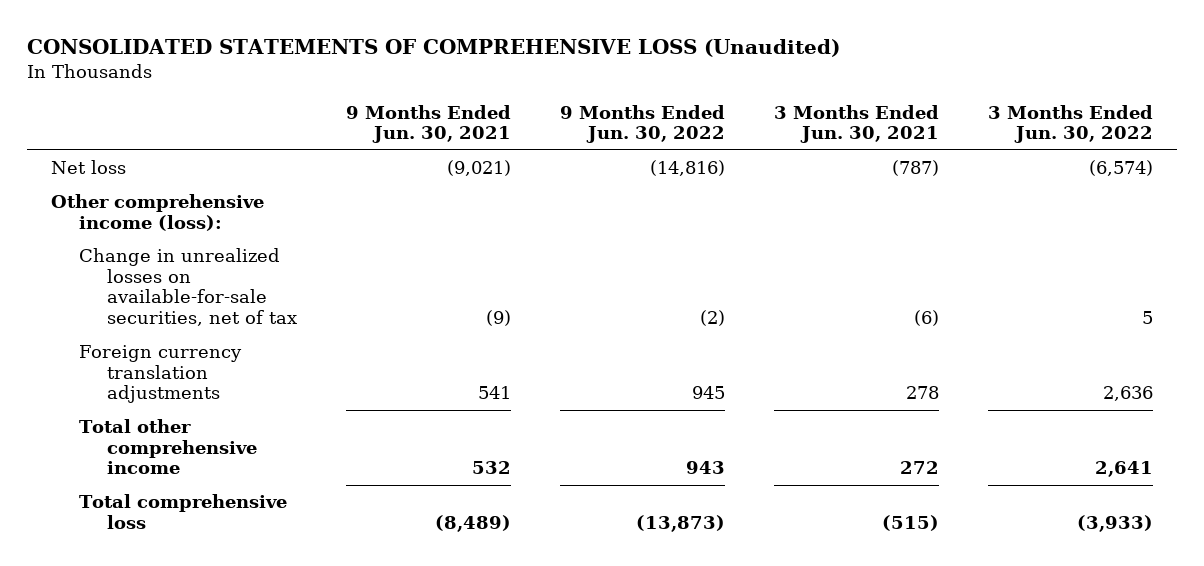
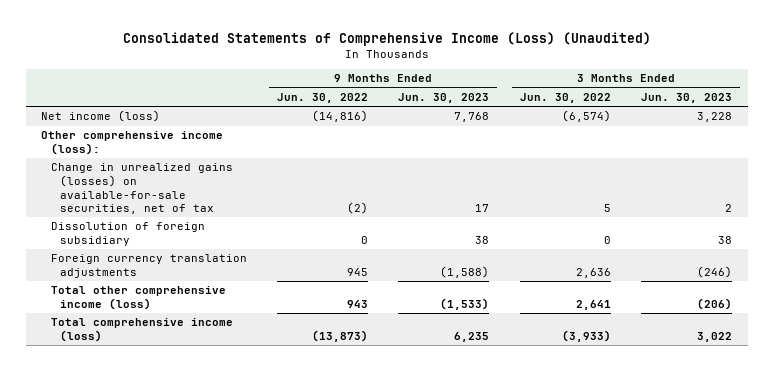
[26,39,840,58] CONSOLIDATED STATEMENTS OF COMPREHENSIVE LOSS (Unaudited) -> [122,32,651,47] Consolidated Statements of Comprehensive Income (Loss) (Unaudited)
[345,104,511,144] 9 Months Ended Jun. 30, 2021 -> none
[773,104,939,144] 3 Months Ended Jun. 30, 2021 -> none
none -> [398,92,490,103] Jun. 30, 2023
none -> [641,92,733,103] Jun. 30, 2023
[51,160,127,175] Net loss -> [41,110,161,123] Net income (loss)
[79,248,297,327] Change in unrealized losses on available-for-sale securities, net of tax -> [50,163,233,215] Change in unrealized gains (losses) on available-for-sale securities, net of tax
none -> [50,222,205,246] Dissolution of foreign subsidiary
[79,419,257,475] Total other comprehensive income -> [50,286,226,310] Total other comprehensive income (loss)
[79,494,288,529] Total comprehensive loss -> [50,318,233,342] Total comprehensive income (loss)

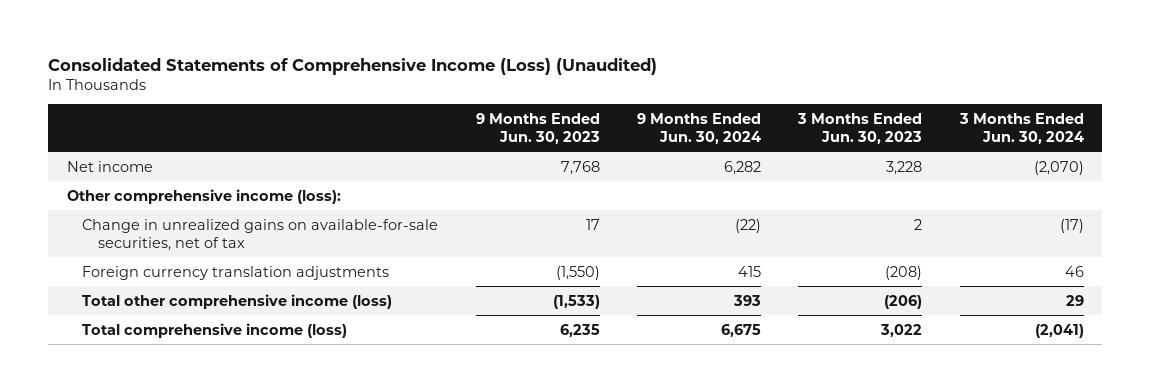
[277,92,369,103] Jun. 30, 2022 -> none
[519,92,611,103] Jun. 30, 2022 -> none
none -> [637,112,762,144] 9 Months Ended Jun. 30, 2024
none -> [958,112,1084,144] 3 Months Ended Jun. 30, 2024
[41,110,161,123] Net income (loss) -> [67,160,154,172] Net income
[50,222,205,246] Dissolution of foreign subsidiary -> none
[50,163,233,215] Change in unrealized gains (losses) on available-for-sale securities, net of tax -> [82,218,439,251] Change in unrealized gains on available-for-sale securities, net of tax
[440,265,490,278] (1,588) -> [555,265,600,280] (1,550)
[697,265,733,278] (246) -> [885,265,923,280] (208)

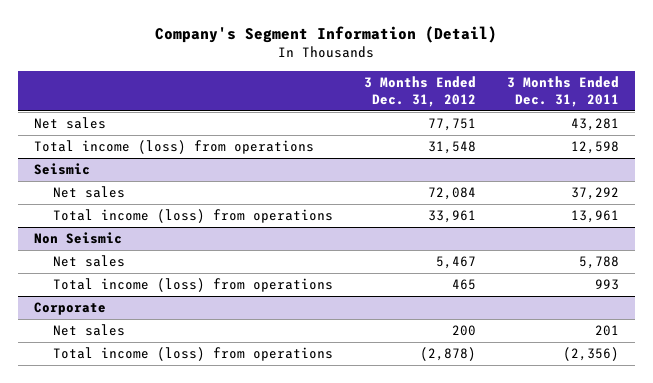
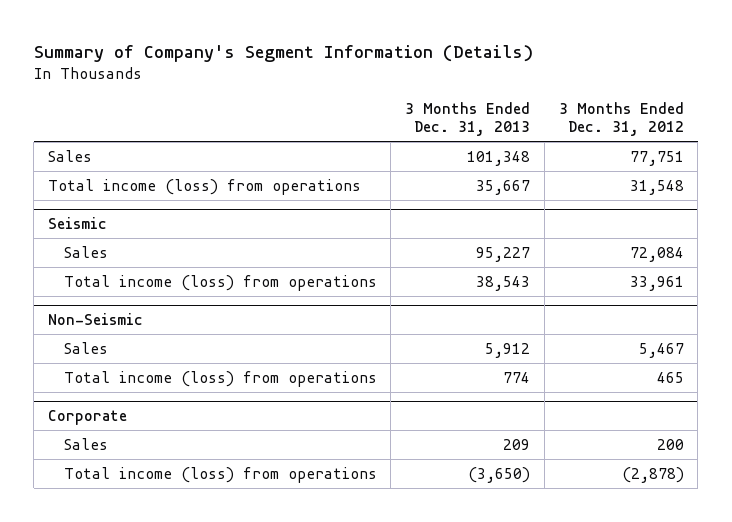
[155,26,498,44] Company's Segment Information (Detail) -> [33,44,533,62] Summary of Company's Segment Information (Details)
[507,76,620,107] 3 Months Ended Dec. 31, 2011 -> none
none -> [405,101,531,137] 3 Months Ended Dec. 31, 2013
[33,117,106,130] Net sales -> [47,149,92,162] Sales
[52,186,125,199] Net sales -> [63,245,108,258] Sales
[33,232,122,245] Non Seismic -> [47,313,143,326] Non-Seismic
[52,255,125,268] Net sales -> [63,341,108,354] Sales
[52,324,125,337] Net sales -> [63,437,108,450] Sales

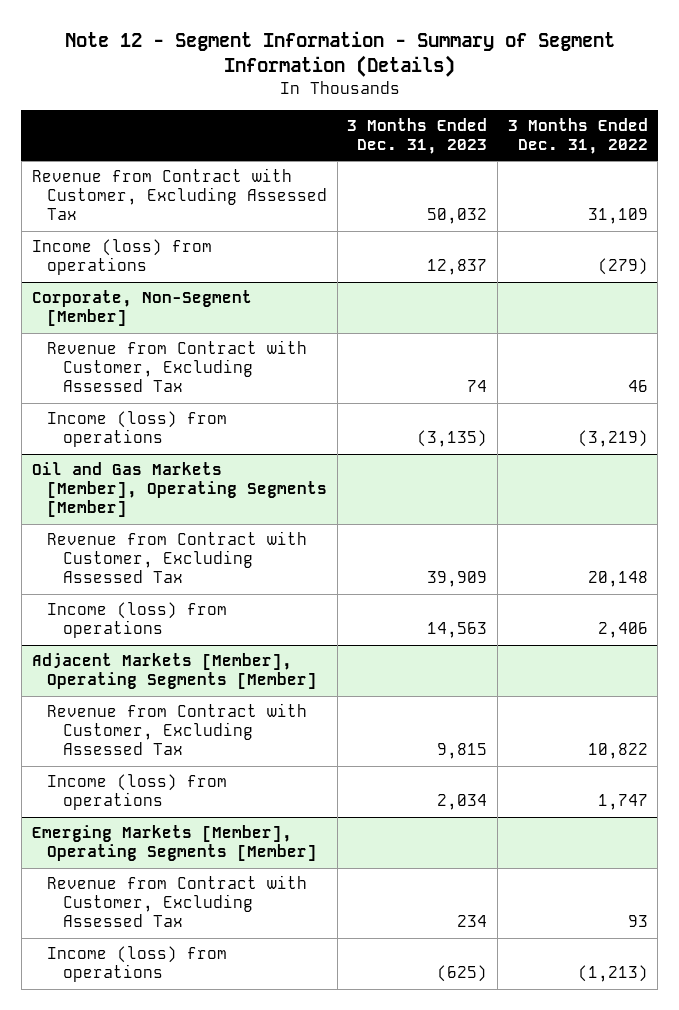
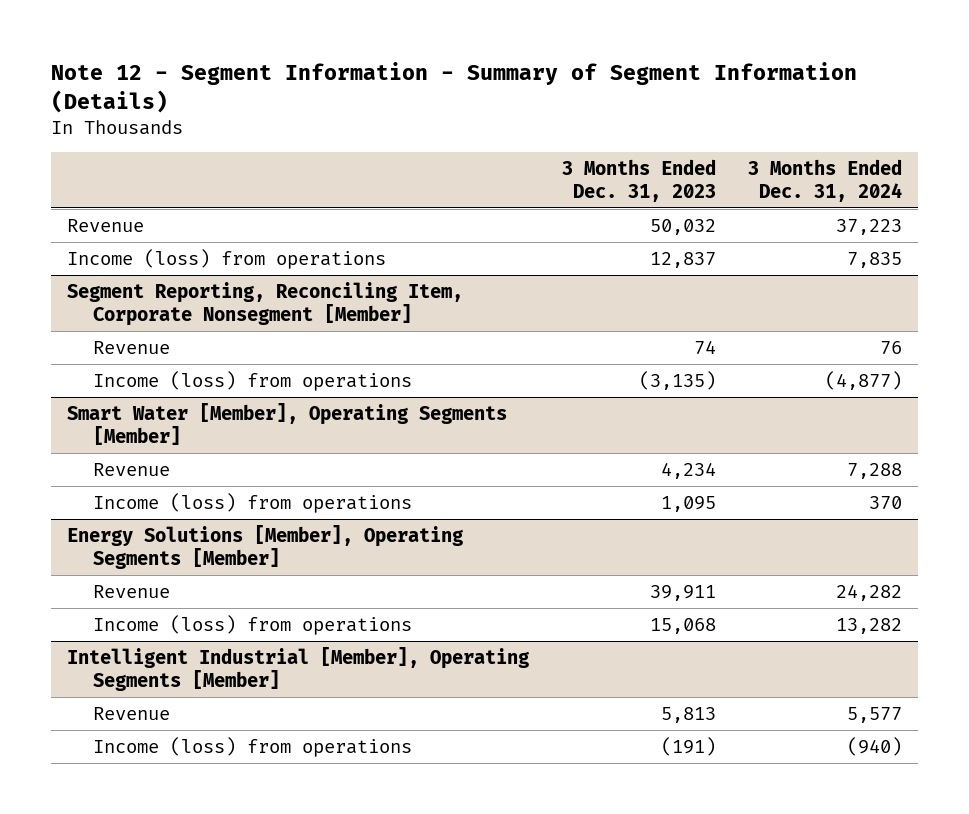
[507,118,648,155] 3 Months Ended Dec. 31, 2022 -> none
none -> [747,158,902,203] 3 Months Ended Dec. 31, 2024
[31,168,328,221] Revenue from Contract with Customer, Excluding Assessed Tax -> [67,218,145,232] Revenue
[31,290,252,327] Corporate, Non-Segment [Member] -> [67,281,464,327] Segment Reporting, Reconciling Item, Corporate Nonsegment [Member]
[47,340,308,393] Revenue from Contract with Customer, Excluding Assessed Tax -> [93,340,171,354] Revenue
[31,462,328,518] Oil and Gas Markets [Member], Operating Segments [Member] -> none
[47,531,308,584] Revenue from Contract with Customer, Excluding Assessed Tax -> none
[31,653,318,690] Adjacent Markets [Member], Operating Segments [Member] -> none
[47,703,308,756] Revenue from Contract with Customer, Excluding Assessed Tax -> none
[31,825,318,862] Emerging Markets [Member], Operating Segments [Member] -> none
[47,875,308,928] Revenue from Contract with Customer, Excluding Assessed Tax -> none
none -> [67,402,508,446] Smart Water [Member], Operating Segments [Member]
none -> [93,462,171,476] Revenue
[427,622,488,639] 14,563 -> [660,495,716,512] 1,095
none -> [67,524,464,570] Energy Solutions [Member], Operating Segments [Member]
none -> [93,584,171,598] Revenue
[437,794,488,811] 2,034 -> [649,617,716,634] 15,068
none -> [67,646,530,692] Intelligent Industrial [Member], Operating Segments [Member]
none -> [93,706,171,720] Revenue
[437,965,488,983] (625) -> [660,736,716,756] (191)

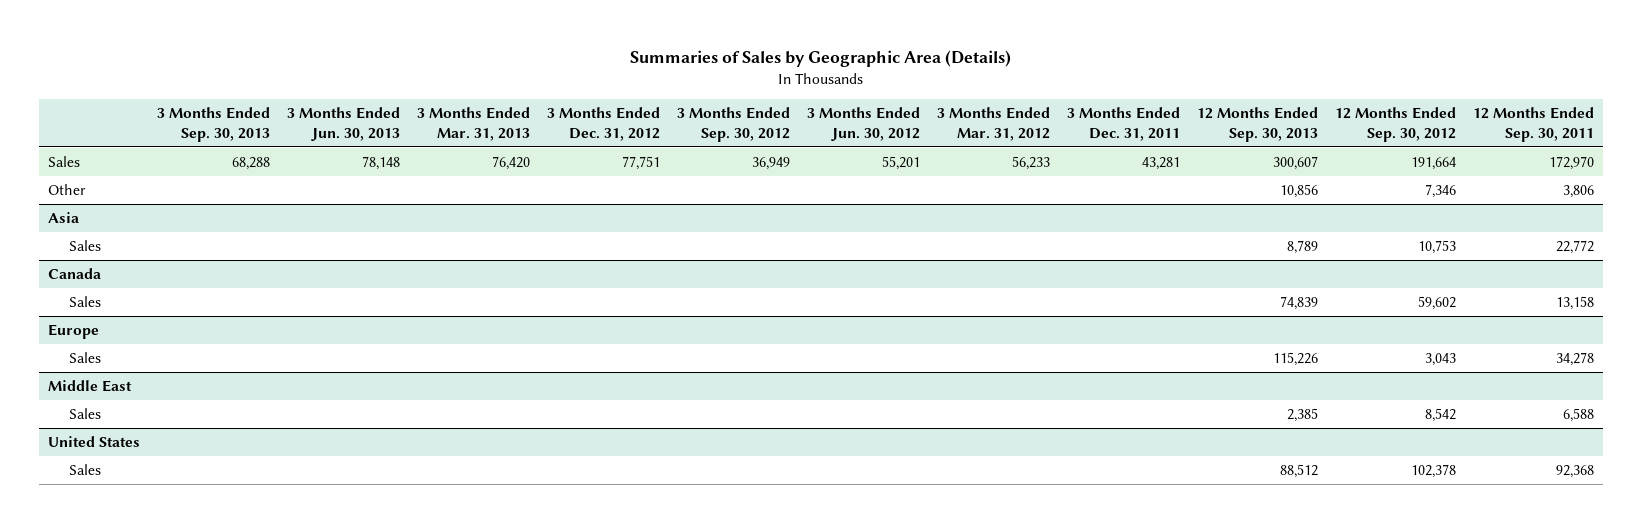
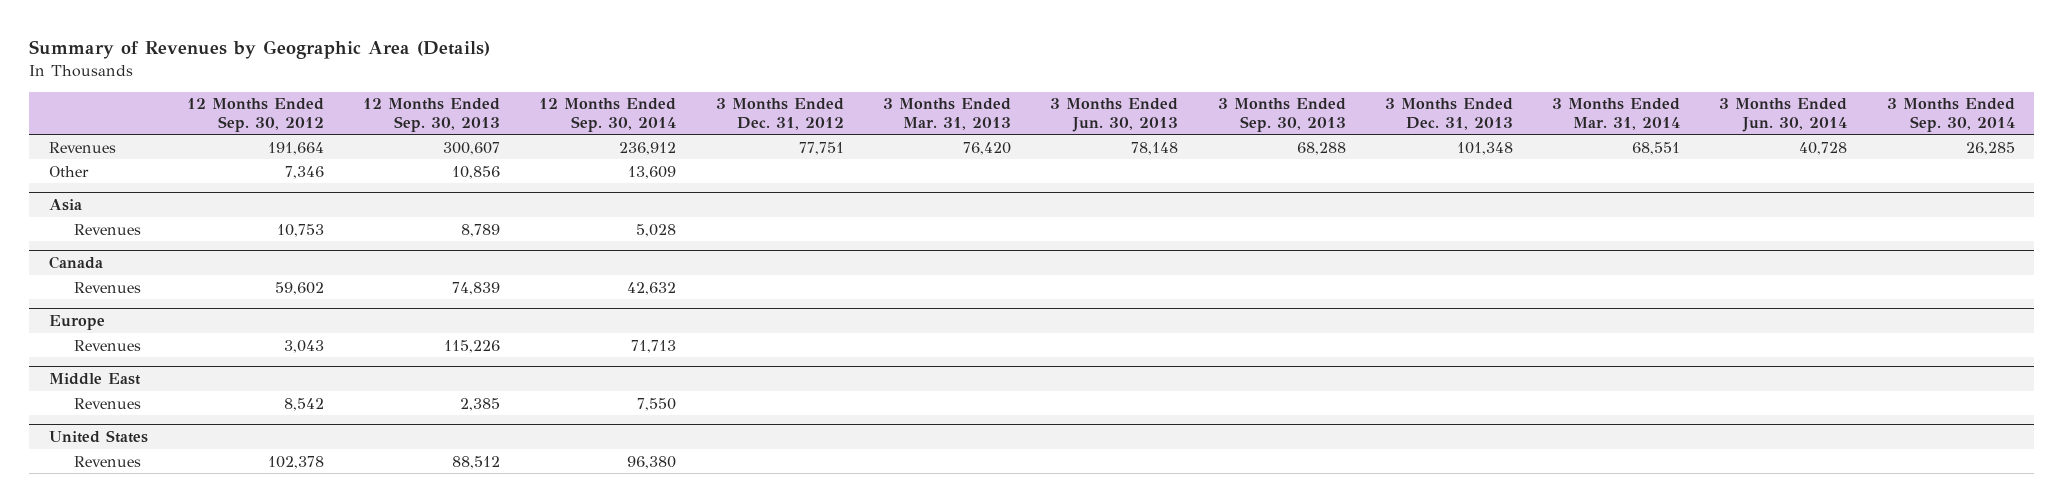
[629,50,1011,68] Summaries of Sales by Geographic Area (Details) -> [29,39,491,59] Summary of Revenues by Geographic Area (Details)
[676,107,790,143] 3 Months Ended Sep. 30, 2012 -> none
[806,107,920,142] 3 Months Ended Jun. 30, 2012 -> none
[937,107,1051,142] 3 Months Ended Mar. 31, 2012 -> none
[1067,107,1181,142] 3 Months Ended Dec. 31, 2011 -> none
[1473,107,1595,143] 12 Months Ended Sep. 30, 2011 -> none
none -> [539,98,677,132] 12 Months Ended Sep. 30, 2014
none -> [1384,98,1513,130] 3 Months Ended Dec. 31, 2013
none -> [1552,98,1681,130] 3 Months Ended Mar. 31, 2014
none -> [1719,98,1848,132] 3 Months Ended Jun. 30, 2014
none -> [1886,98,2015,132] 3 Months Ended Sep. 30, 2014
[47,155,80,167] Sales -> [48,141,116,153] Revenues
[69,239,102,251] Sales -> [73,223,141,235] Revenues
[69,295,102,307] Sales -> [73,281,141,293] Revenues
[69,351,102,363] Sales -> [73,339,141,351] Revenues
[69,407,102,419] Sales -> [73,397,141,409] Revenues
[69,463,102,475] Sales -> [73,455,141,467] Revenues

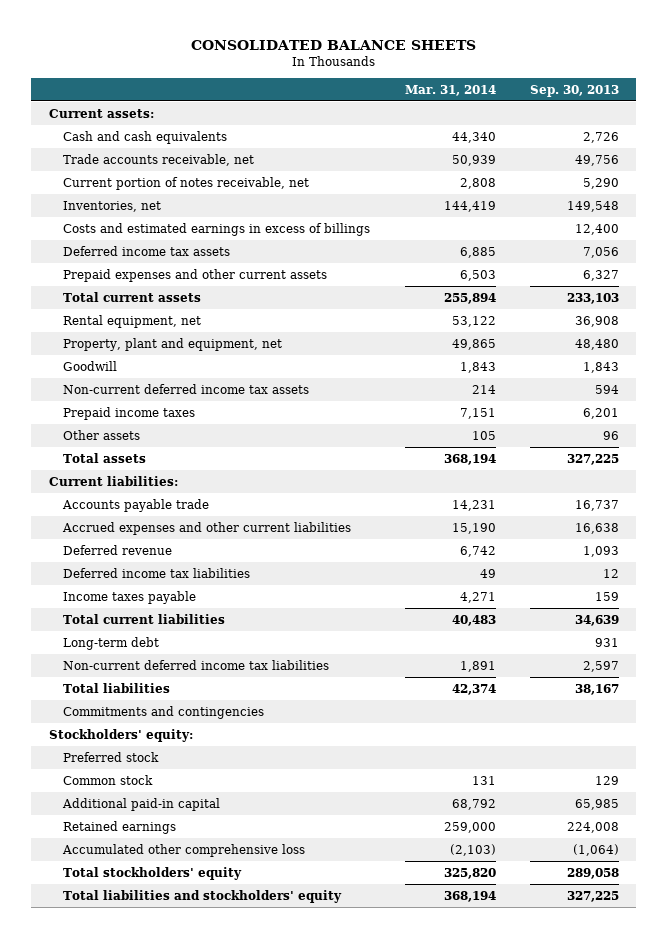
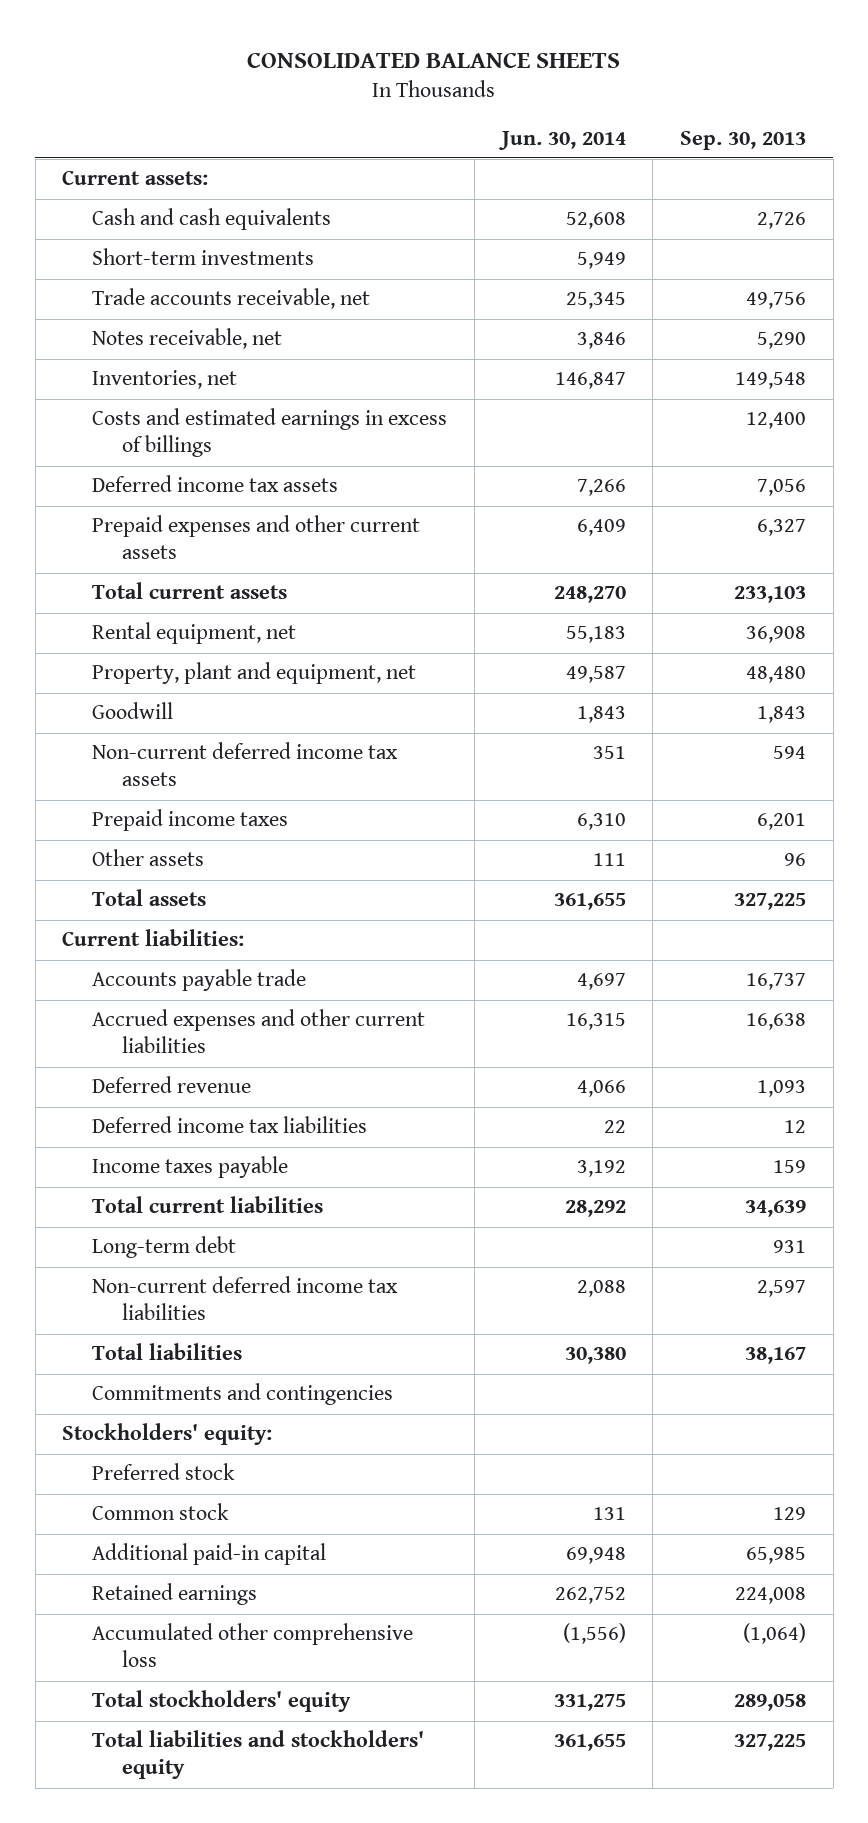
[404,84,496,96] Mar. 31, 2014 -> none
none -> [497,130,626,150] Jun. 30, 2014
none -> [92,248,315,266] Short-term investments
[63,176,310,190] Current portion of notes receivable, net -> [92,328,283,350] Notes receivable, net

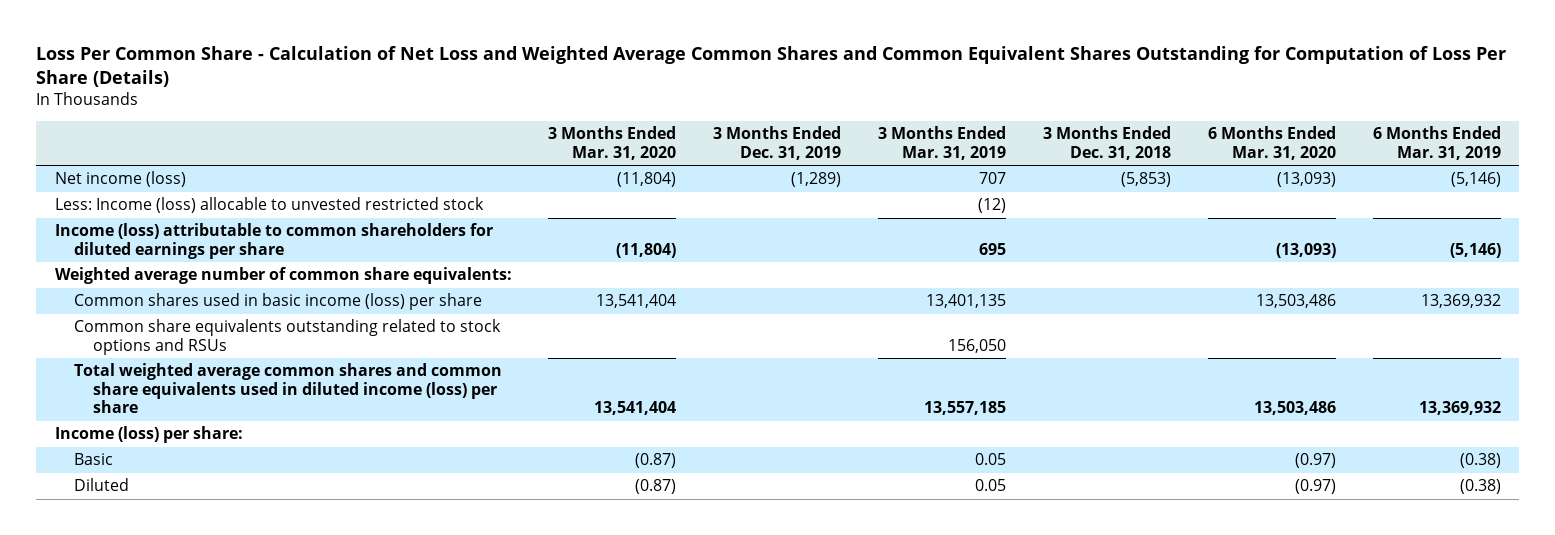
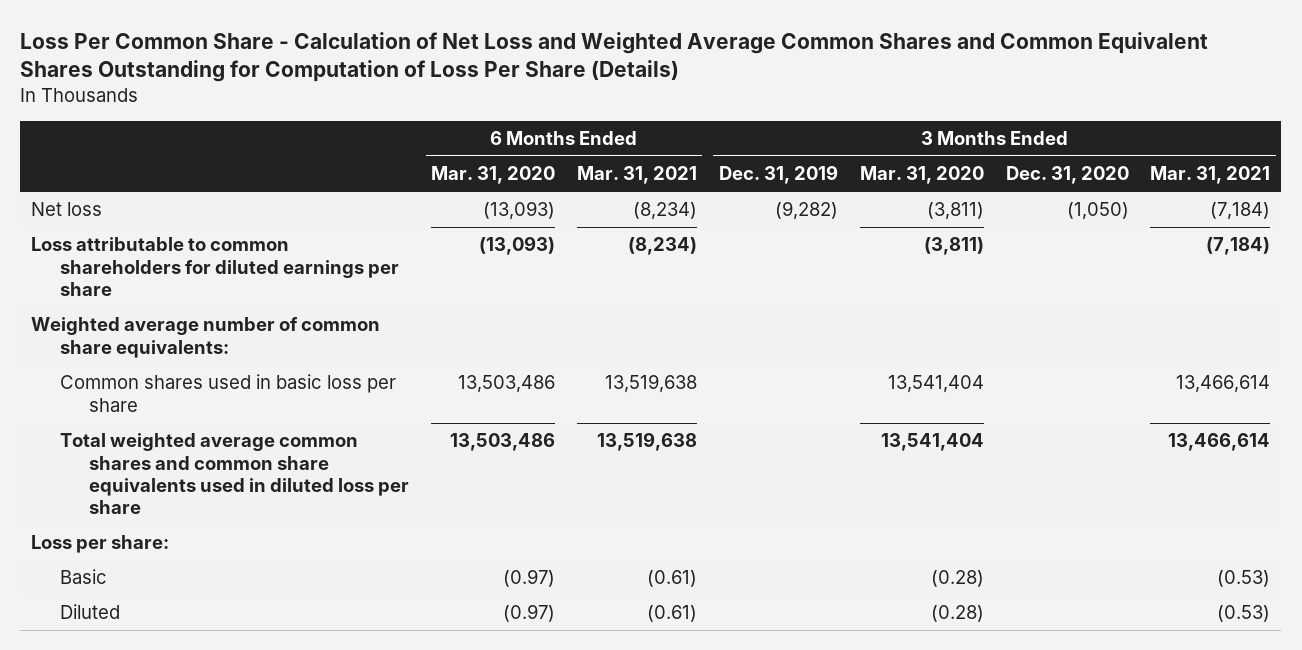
[878,126,1007,160] 3 Months Ended Mar. 31, 2019 -> none
[1043,126,1172,160] 3 Months Ended Dec. 31, 2018 -> none
[1372,126,1501,160] 6 Months Ended Mar. 31, 2019 -> none
none -> [576,166,697,185] Mar. 31, 2021
none -> [1005,166,1129,185] Dec. 31, 2020
none -> [1150,166,1271,185] Mar. 31, 2021
[54,197,484,214] Less: Income (loss) allocable to unvested restricted stock -> none
[54,171,186,188] Net income (loss) -> [31,202,103,217] Net loss
[617,172,677,188] (11,804) -> [926,202,984,221] (3,811)
[791,172,842,188] (1,289) -> [774,201,838,221] (9,282)
[54,223,493,259] Income (loss) attributable to common shareholders for diluted earnings per share -> [31,237,400,296] Loss attributable to common shareholders for diluted earnings per share
[616,242,677,258] (11,804) -> [923,237,984,256] (3,811)
[73,319,501,355] Common share equivalents outstanding related to stock options and RSUs -> none
[73,293,482,311] Common shares used in basic income (loss) per share -> [60,374,397,412] Common shares used in basic loss per share
[73,363,502,414] Total weighted average common shares and common share equivalents used in diluted income (loss) per share -> [60,433,410,514] Total weighted average common shares and common share equivalents used in diluted loss per share
[54,426,243,444] Income (loss) per share: -> [31,535,170,554] Loss per share:
[635,453,677,469] (0.87) -> [930,570,984,588] (0.28)
[635,479,677,495] (0.87) -> [930,605,984,623] (0.28)

